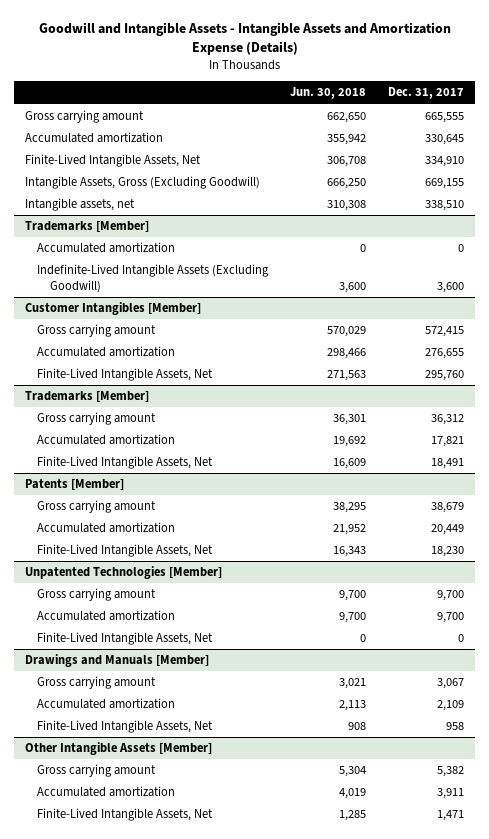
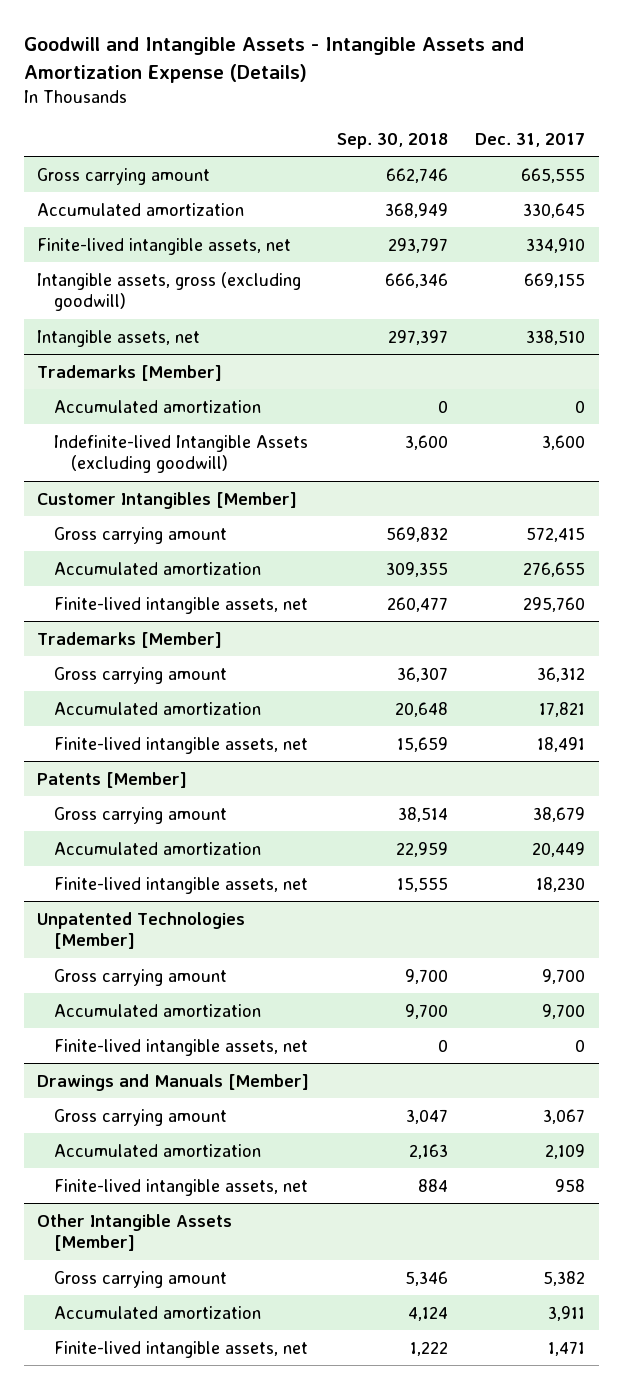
[290,87,367,100] Jun. 30, 2018 -> none
none -> [336,132,448,149] Sep. 30, 2018
[24,154,201,168] Finite-Lived Intangible Assets, Net -> [37,237,292,255] Finite-lived intangible assets, net
[24,176,260,190] Intangible Assets, Gross (Excluding Goodwill) -> [37,271,302,312] Intangible assets, gross (excluding goodwill)
[37,264,270,293] Indefinite-Lived Intangible Assets (Excluding Goodwill) -> [54,434,309,474] Indefinite-lived Intangible Assets (excluding goodwill)
[37,368,214,382] Finite-Lived Intangible Assets, Net -> [54,596,309,614] Finite-lived intangible assets, net
[37,456,214,470] Finite-Lived Intangible Assets, Net -> [54,736,309,754] Finite-lived intangible assets, net
[37,544,214,558] Finite-Lived Intangible Assets, Net -> [54,876,309,894] Finite-lived intangible assets, net
[37,632,214,646] Finite-Lived Intangible Assets, Net -> [54,1038,309,1056] Finite-lived intangible assets, net
[37,720,214,734] Finite-Lived Intangible Assets, Net -> [54,1178,309,1196] Finite-lived intangible assets, net
[37,808,214,822] Finite-Lived Intangible Assets, Net -> [54,1340,309,1358] Finite-lived intangible assets, net

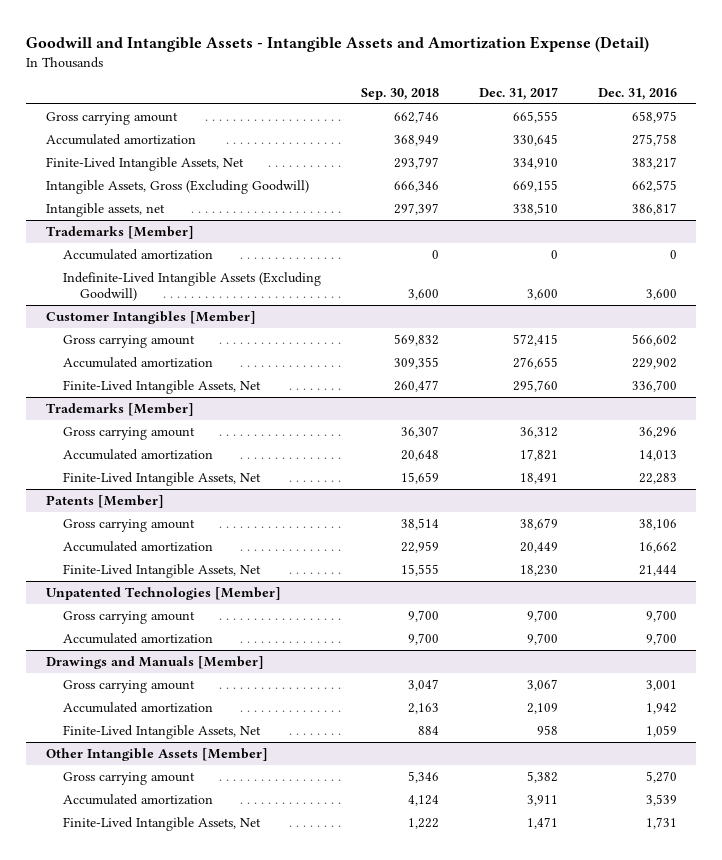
[23,37,524,84] Goodwill and Intangible Assets - Intangible Assets and Amortization Expense (Details) -> [25,35,649,52] Goodwill and Intangible Assets - Intangible Assets and Amortization Expense (Detail)
none -> [597,87,677,100] Dec. 31, 2016
[37,237,292,255] Finite-lived intangible assets, net -> [45,156,244,171] Finite-Lived Intangible Assets, Net
[37,271,302,312] Intangible assets, gross (excluding goodwill) -> [45,179,309,194] Intangible Assets, Gross (Excluding Goodwill)
[54,434,309,474] Indefinite-lived Intangible Assets (excluding goodwill) -> [62,271,321,302] Indefinite-Lived Intangible Assets (Excluding Goodwill)
[54,596,309,614] Finite-lived intangible assets, net -> [62,379,261,394] Finite-Lived Intangible Assets, Net
[54,736,309,754] Finite-lived intangible assets, net -> [62,471,261,486] Finite-Lived Intangible Assets, Net
[54,876,309,894] Finite-lived intangible assets, net -> [62,563,261,578] Finite-Lived Intangible Assets, Net
[54,1038,309,1056] Finite-lived intangible assets, net -> none
[54,1178,309,1196] Finite-lived intangible assets, net -> [62,724,261,739] Finite-Lived Intangible Assets, Net
[54,1340,309,1358] Finite-lived intangible assets, net -> [62,816,261,831] Finite-Lived Intangible Assets, Net

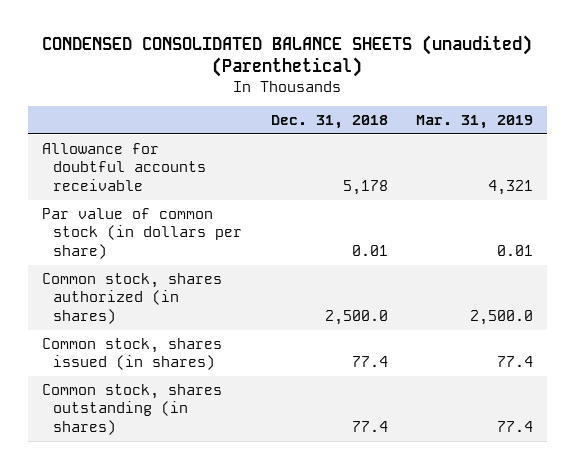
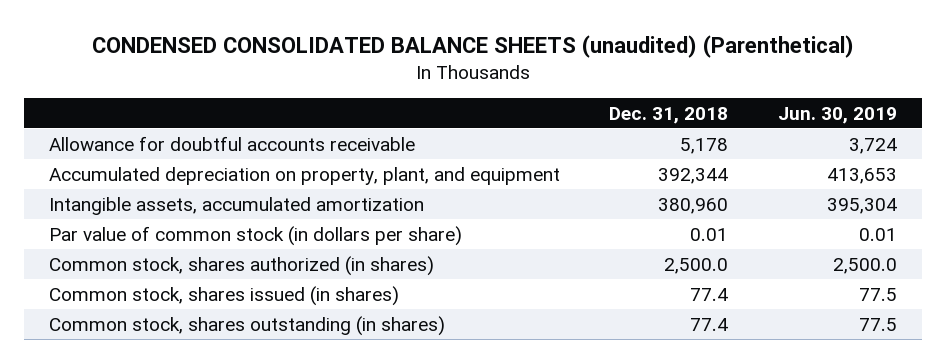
[416,114,534,129] Mar. 31, 2019 -> none
none -> [777,106,897,124] Jun. 30, 2019
none -> [48,166,560,185] Accumulated depreciation on property, plant, and equipment
none -> [48,196,424,215] Intangible assets, accumulated amortization

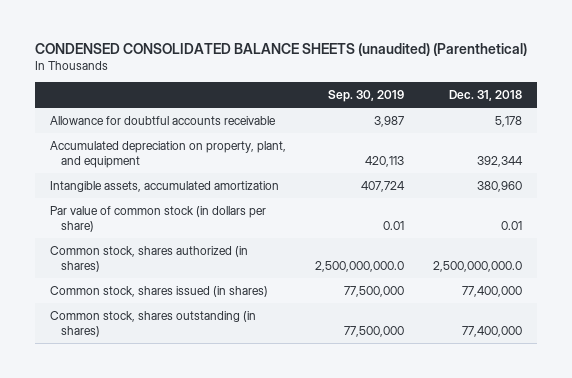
[777,106,897,124] Jun. 30, 2019 -> none
none -> [328,90,405,103] Sep. 30, 2019
[664,257,729,274] 2,500.0 -> [433,261,523,273] 2,500,000,000.0
[690,287,729,301] 77.4 -> [462,285,523,297] 77,400,000
[690,317,729,331] 77.4 -> [462,326,523,338] 77,400,000

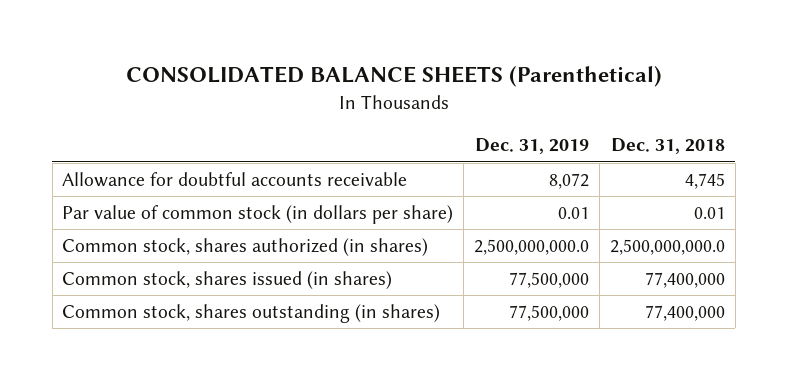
[35,42,528,56] CONDENSED CONSOLIDATED BALANCE SHEETS (unaudited) (Parenthetical) -> [125,66,662,88] CONSOLIDATED BALANCE SHEETS (Parenthetical)
[328,90,405,103] Sep. 30, 2019 -> none
none -> [475,138,590,155] Dec. 31, 2019
[49,140,286,169] Accumulated depreciation on property, plant, and equipment -> none
[49,180,279,192] Intangible assets, accumulated amortization -> none
[495,115,523,127] 5,178 -> [684,173,725,190] 4,745

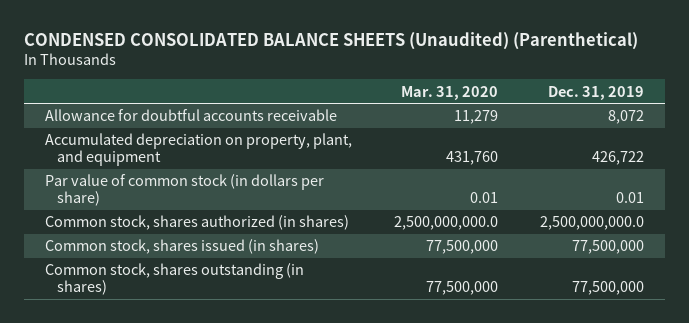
[125,66,662,88] CONSOLIDATED BALANCE SHEETS (Parenthetical) -> [23,31,638,50] CONDENSED CONSOLIDATED BALANCE SHEETS (Unaudited) (Parenthetical)
[610,138,725,155] Dec. 31, 2018 -> none
none -> [400,85,498,100] Mar. 31, 2020
none -> [44,133,352,166] Accumulated depreciation on property, plant, and equipment

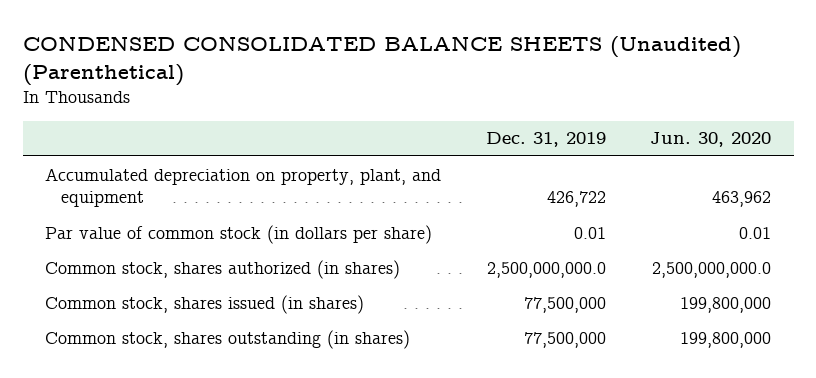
[400,85,498,100] Mar. 31, 2020 -> none
none -> [650,132,772,148] Jun. 30, 2020
[44,109,337,122] Allowance for doubtful accounts receivable -> none

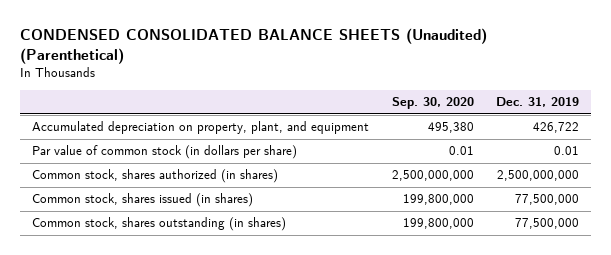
[650,132,772,148] Jun. 30, 2020 -> none
none -> [391,97,474,110] Sep. 30, 2020
[486,261,606,278] 2,500,000,000.0 -> [497,170,580,182] 2,500,000,000

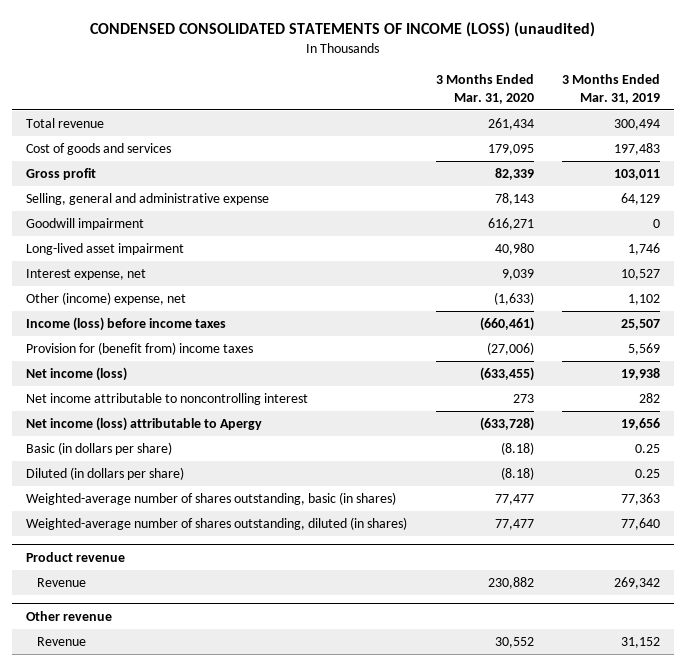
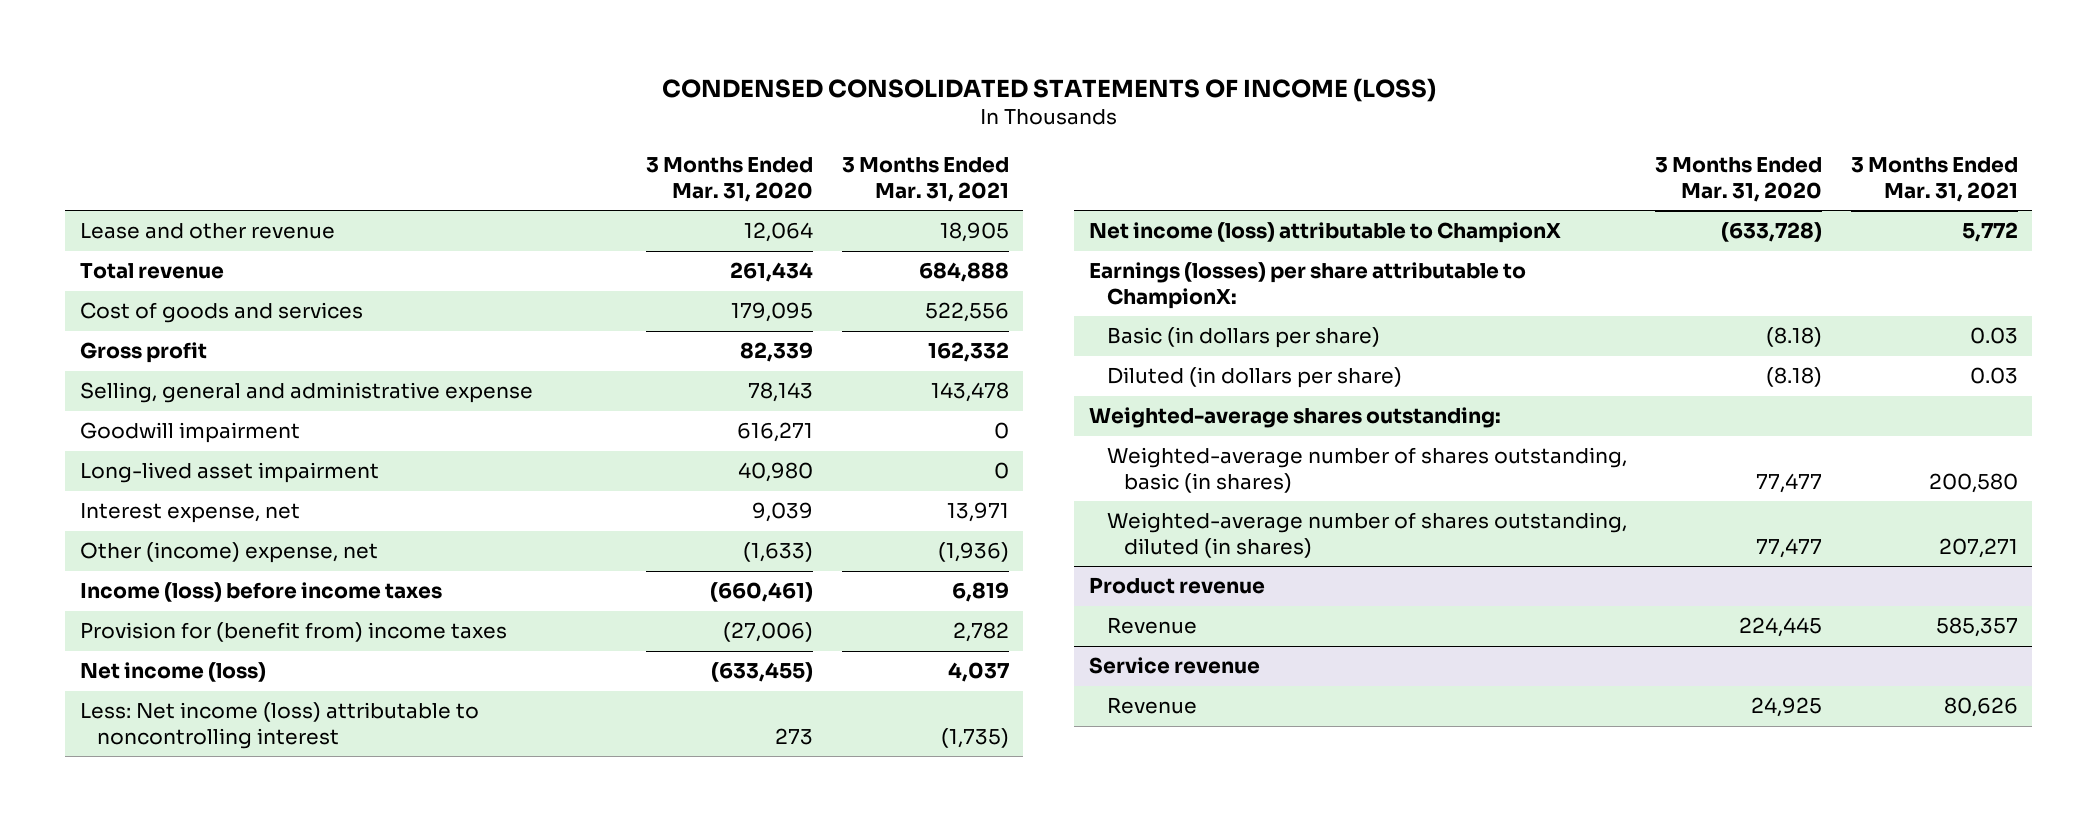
[90,22,596,38] CONDENSED CONSOLIDATED STATEMENTS OF INCOME (LOSS) (unaudited) -> [661,77,1436,102] CONDENSED CONSOLIDATED STATEMENTS OF INCOME (LOSS)
[561,74,660,104] 3 Months Ended Mar. 31, 2019 -> none
none -> [841,157,1009,202] 3 Months Ended Mar. 31, 2021
none -> [79,223,335,240] Lease and other revenue
[26,393,309,406] Net income attributable to noncontrolling interest -> [79,702,479,749] Less: Net income (loss) attributable to noncontrolling interest
[26,417,263,432] Net income (loss) attributable to Apergy -> [1088,222,1561,244] Net income (loss) attributable to ChampionX
none -> [1088,262,1526,309] Earnings (losses) per share attributable to ChampionX:
none -> [1088,407,1501,429] Weighted-average shares outstanding:
[26,610,113,621] Other revenue -> none
[487,577,534,590] 230,882 -> [1739,617,1823,638] 224,445
none -> [1088,657,1260,675] Service revenue
[494,637,534,649] 30,552 -> [1751,697,1823,718] 24,925

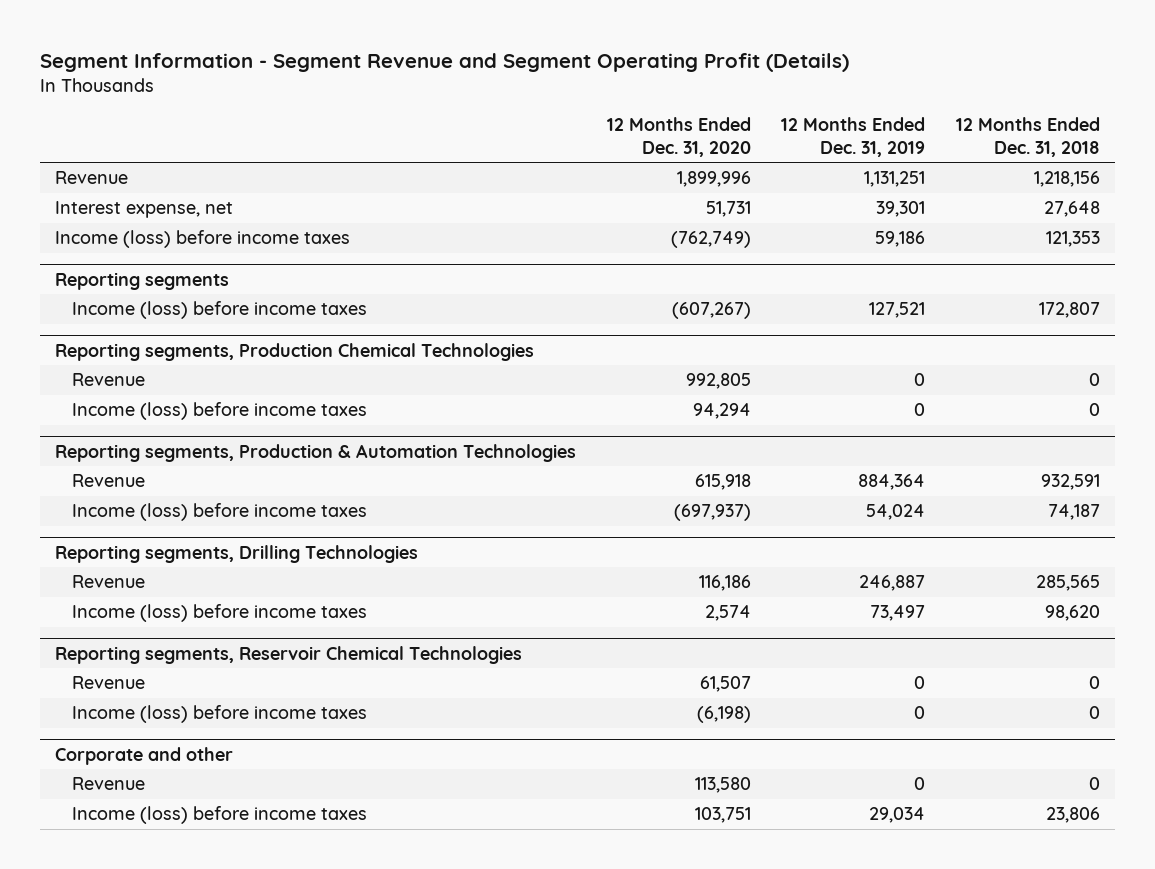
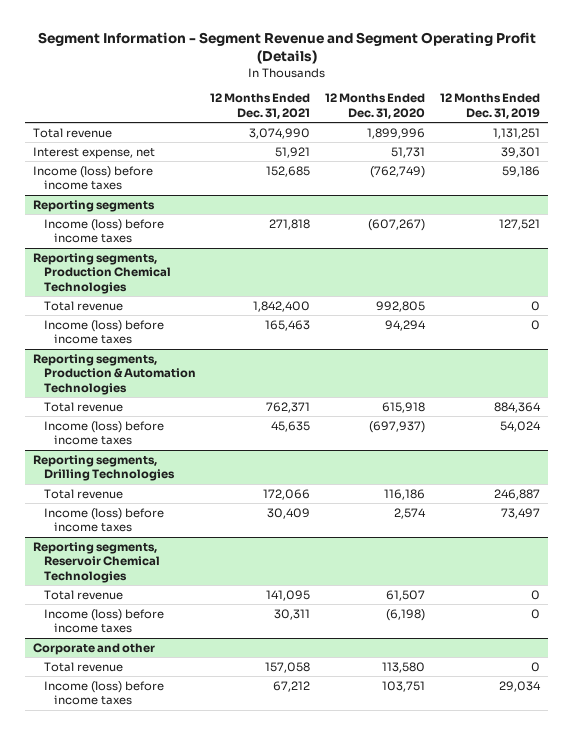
[955,116,1100,157] 12 Months Ended Dec. 31, 2018 -> none
none -> [210,93,311,119] 12 Months Ended Dec. 31, 2021
[55,171,129,185] Revenue -> [32,127,112,138] Total revenue
[72,373,146,387] Revenue -> [43,300,123,311] Total revenue
[72,474,146,488] Revenue -> [43,401,123,412] Total revenue
[72,575,146,589] Revenue -> [43,488,123,499] Total revenue
[72,676,146,690] Revenue -> [43,589,123,600] Total revenue
[72,777,146,791] Revenue -> [43,661,123,672] Total revenue

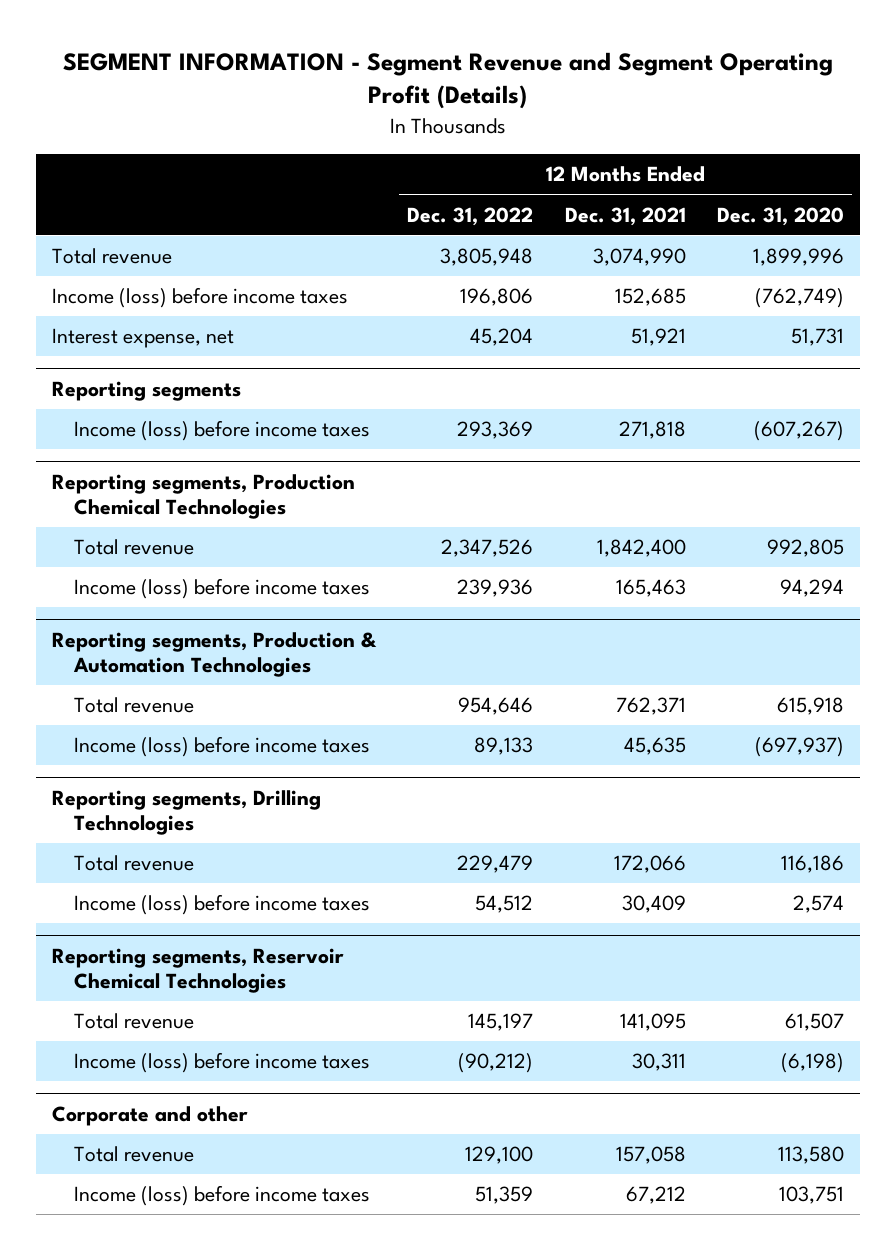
[37,32,536,65] Segment Information - Segment Revenue and Segment Operating Profit (Details) -> [62,51,833,110] SEGMENT INFORMATION - Segment Revenue and Segment Operating Profit (Details)
[440,93,541,119] 12 Months Ended Dec. 31, 2019 -> none
none -> [407,206,534,226] Dec. 31, 2022
[32,146,155,159] Interest expense, net -> [51,328,234,349] Interest expense, net

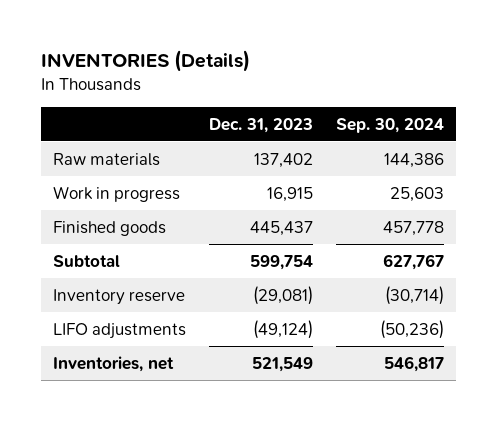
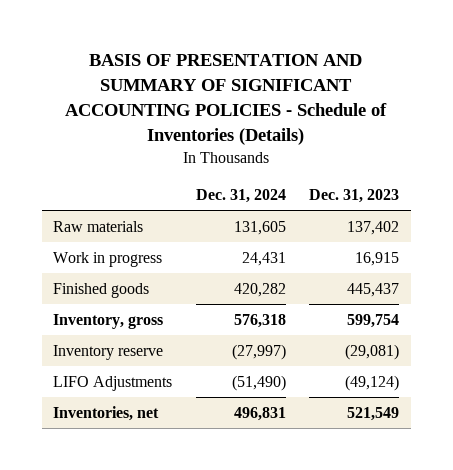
[40,50,250,73] INVENTORIES (Details) -> [65,54,388,146] BASIS OF PRESENTATION AND SUMMARY OF SIGNIFICANT ACCOUNTING POLICIES - Schedule of Inventories (Details)
[336,117,445,133] Sep. 30, 2024 -> none
none -> [195,188,286,203] Dec. 31, 2024
[52,254,120,267] Subtotal -> [53,313,164,329] Inventory, gross
[52,322,186,339] LIFO adjustments -> [53,375,173,391] LIFO Adjustments

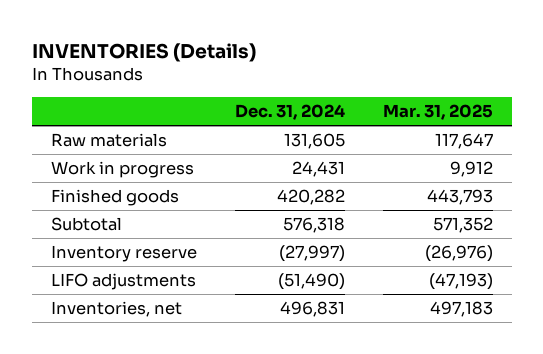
[65,54,388,146] BASIS OF PRESENTATION AND SUMMARY OF SIGNIFICANT ACCOUNTING POLICIES - Schedule of Inventories (Details) -> [31,42,256,62] INVENTORIES (Details)
[309,188,400,203] Dec. 31, 2023 -> none
none -> [382,104,493,121] Mar. 31, 2025
[53,313,164,329] Inventory, gross -> [50,217,122,232] Subtotal
[53,375,173,391] LIFO Adjustments -> [50,273,196,291] LIFO adjustments

